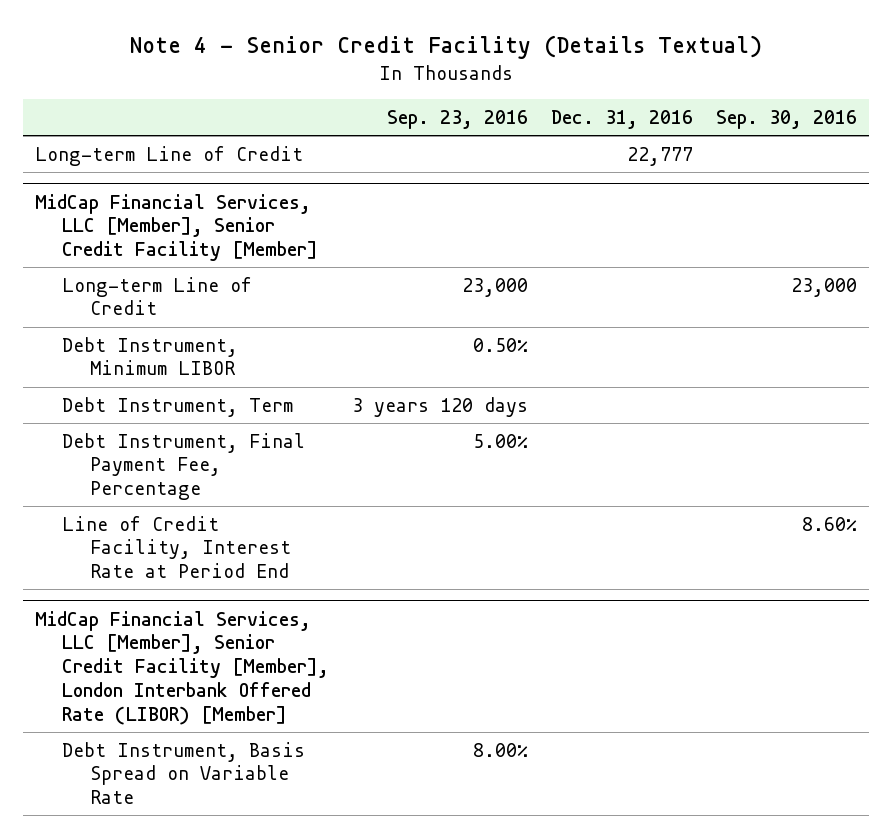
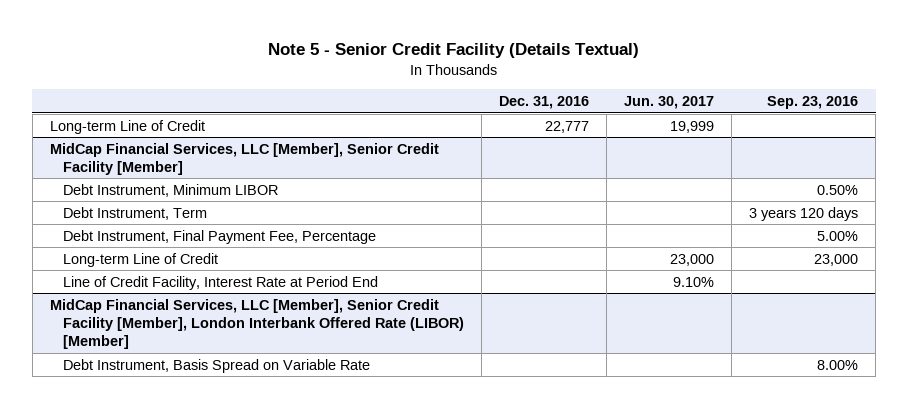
[130,35,763,60] Note 4 - Senior Credit Facility (Details Textual) -> [268,43,640,59] Note 5 - Senior Credit Facility (Details Textual)
[716,109,858,129] Sep. 30, 2016 -> none
none -> [624,96,715,110] Jun. 30, 2017
[62,276,253,316] Long-term Line of Credit -> [63,252,219,267] Long-term Line of Credit

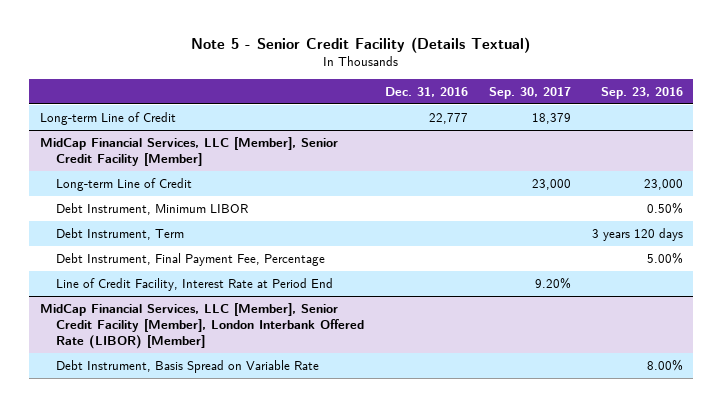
[624,96,715,110] Jun. 30, 2017 -> none
none -> [488,86,571,99] Sep. 30, 2017
[63,252,219,267] Long-term Line of Credit -> [55,177,192,191] Long-term Line of Credit

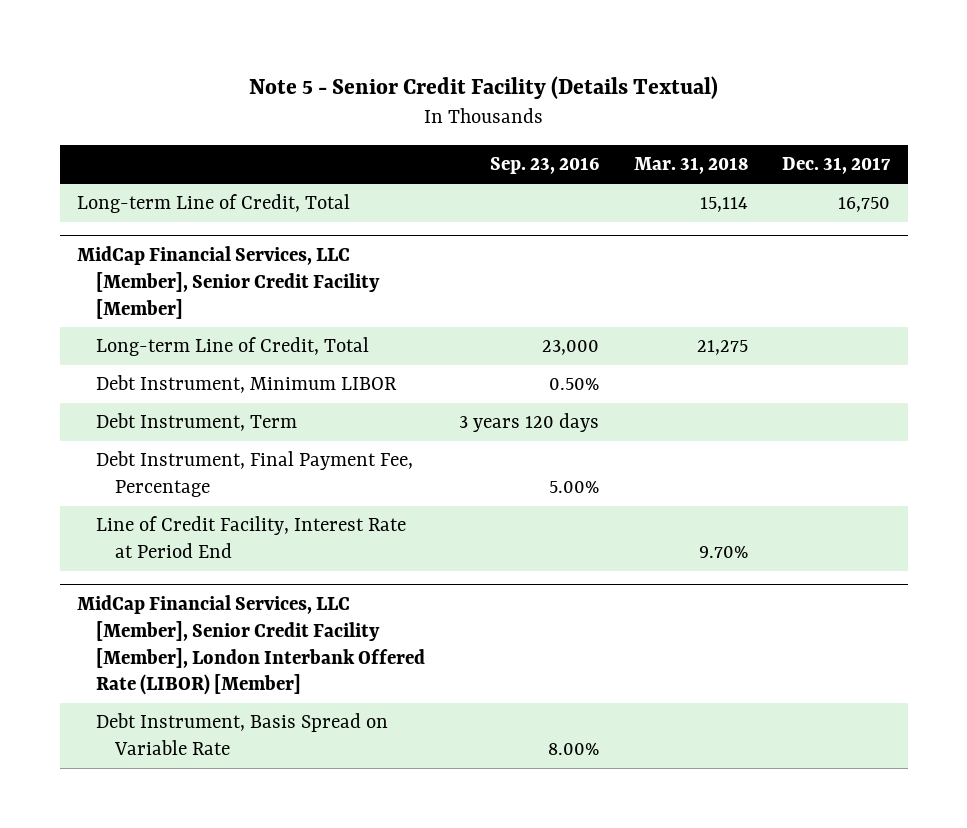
[384,86,468,97] Dec. 31, 2016 -> none
[488,86,571,99] Sep. 30, 2017 -> none
none -> [633,157,748,175] Mar. 31, 2018
none -> [782,157,892,175] Dec. 31, 2017
[39,111,176,125] Long-term Line of Credit -> [76,194,350,214] Long-term Line of Credit, Total
[55,177,192,191] Long-term Line of Credit -> [95,337,369,357] Long-term Line of Credit, Total

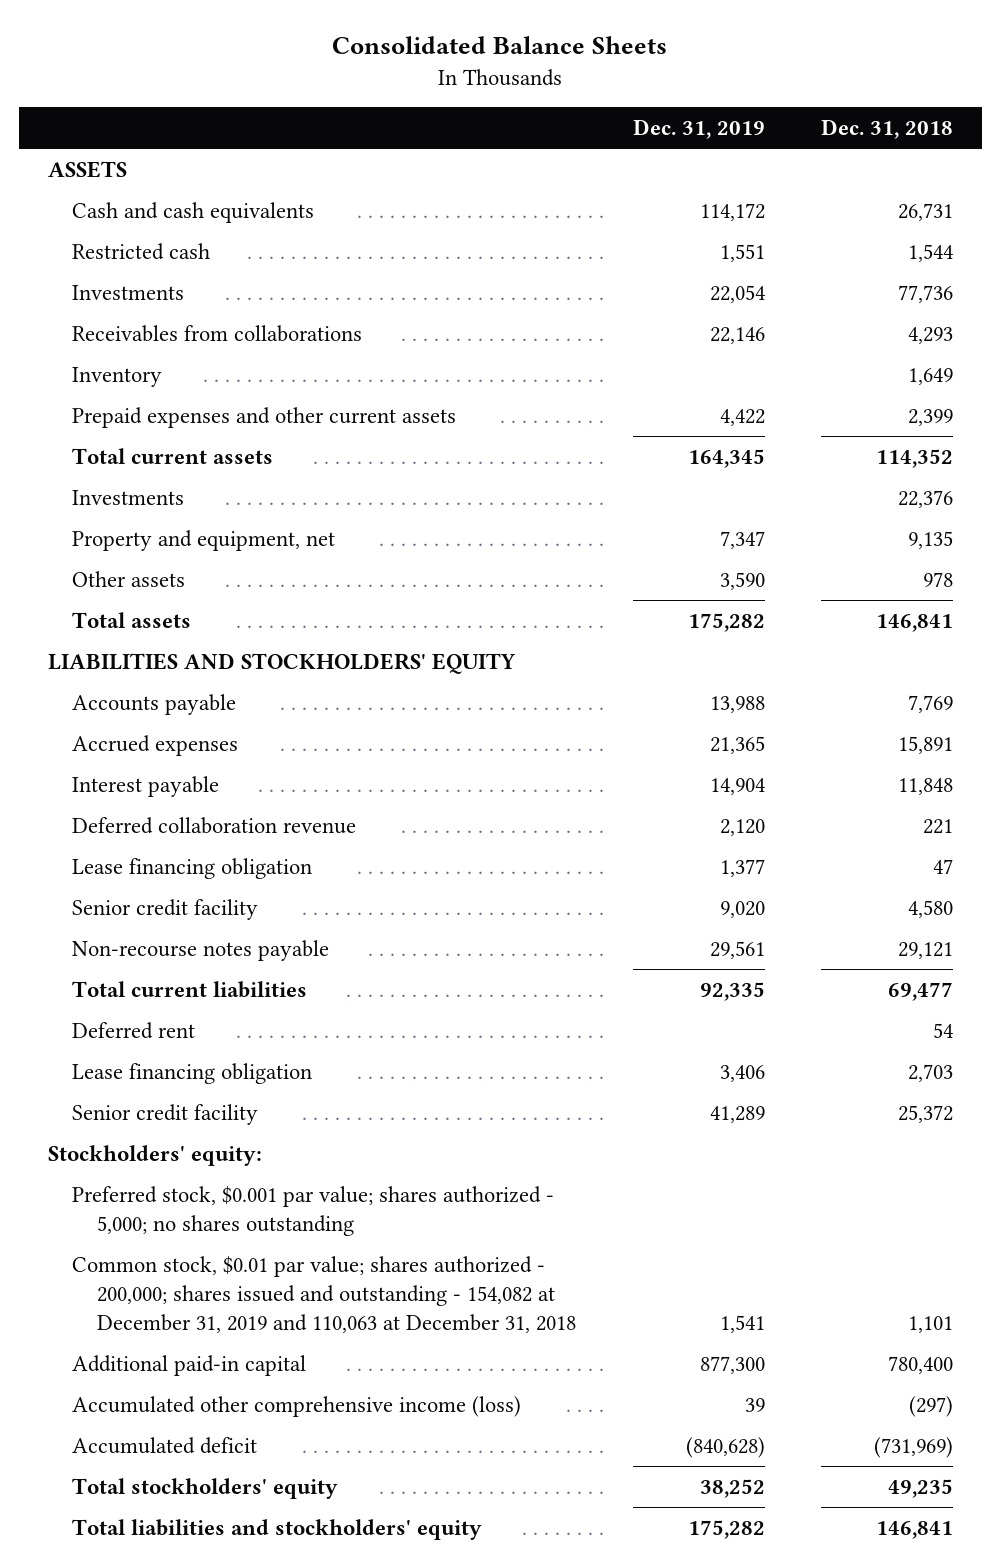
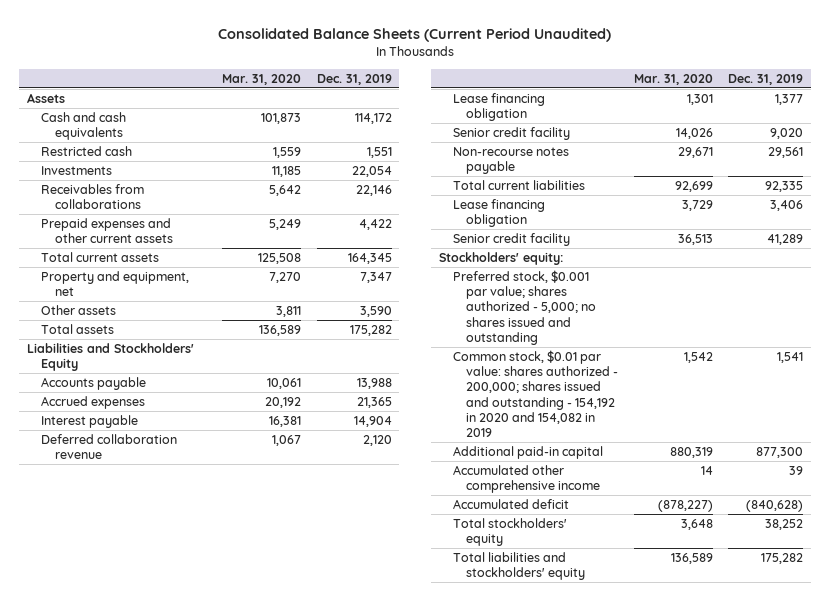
[332,36,668,55] Consolidated Balance Sheets -> [218,28,612,43] Consolidated Balance Sheets (Current Period Unaudited)
[821,119,954,140] Dec. 31, 2018 -> none
none -> [222,73,302,85] Mar. 31, 2020
[47,160,127,178] ASSETS -> [27,92,66,103] Assets
[72,366,163,387] Inventory -> none
[72,489,185,505] Investments -> none
[47,652,516,674] LIABILITIES AND STOCKHOLDERS' EQUITY -> [27,342,195,372] Liabilities and Stockholders' Equity
[72,1021,196,1039] Deferred rent -> none
[72,1185,555,1236] Preferred stock, $0.001 par value; shares authorized - 5,000; no shares outstanding -> [452,269,597,345] Preferred stock, $0.001 par value; shares authorized - 5,000; no shares issued and outstanding
[72,1255,576,1333] Common stock, $0.01 par value; shares authorized - 200,000; shares issued and outstanding - 154,082 at December 31, 2019 and 110,063 at December 31, 2018 -> [452,349,619,438] Common stock, $0.01 par value: shares authorized - 200,000; shares issued and outstanding - 154,192 in 2020 and 154,082 in 2019
[72,1395,522,1417] Accumulated other comprehensive income (loss) -> [452,464,601,494] Accumulated other comprehensive income

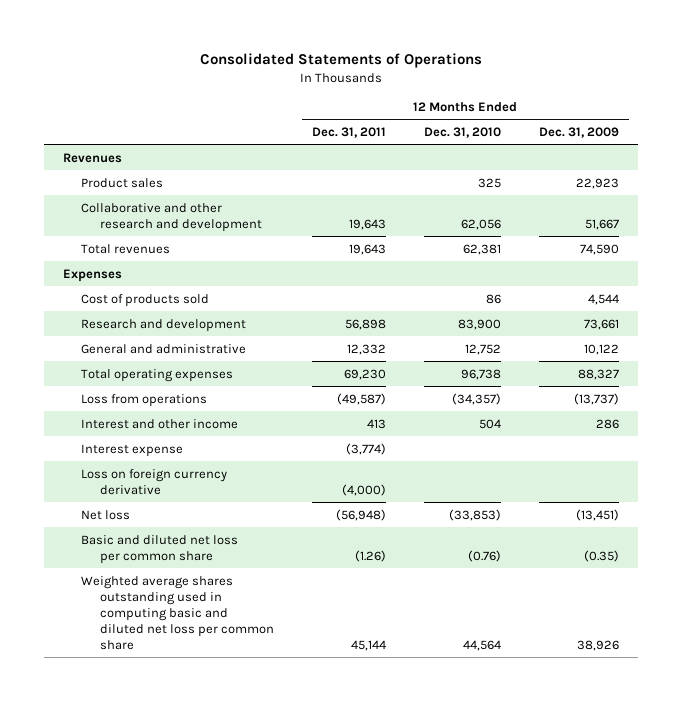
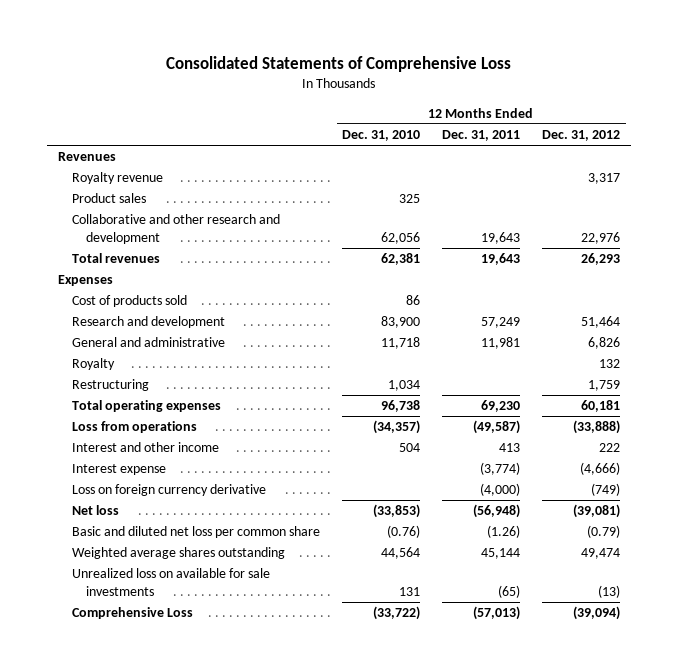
[199,53,482,69] Consolidated Statements of Operations -> [166,56,512,73] Consolidated Statements of Comprehensive Loss
[538,127,619,139] Dec. 31, 2009 -> none
none -> [542,130,621,142] Dec. 31, 2012
none -> [72,172,164,185] Royalty revenue
[344,318,386,330] 56,898 -> [481,317,521,329] 57,249
[346,343,386,355] 12,332 -> [481,337,521,350] 11,981
[464,343,501,355] 12,752 -> [381,337,421,350] 11,718
none -> [72,358,116,371] Royalty
none -> [72,379,150,392] Restructuring
[81,575,274,650] Weighted average shares outstanding used in computing basic and diluted net loss per common share -> [72,547,286,560] Weighted average shares outstanding
none -> [72,568,271,596] Unrealized loss on available for sale investments
none -> [72,607,194,620] Comprehensive Loss

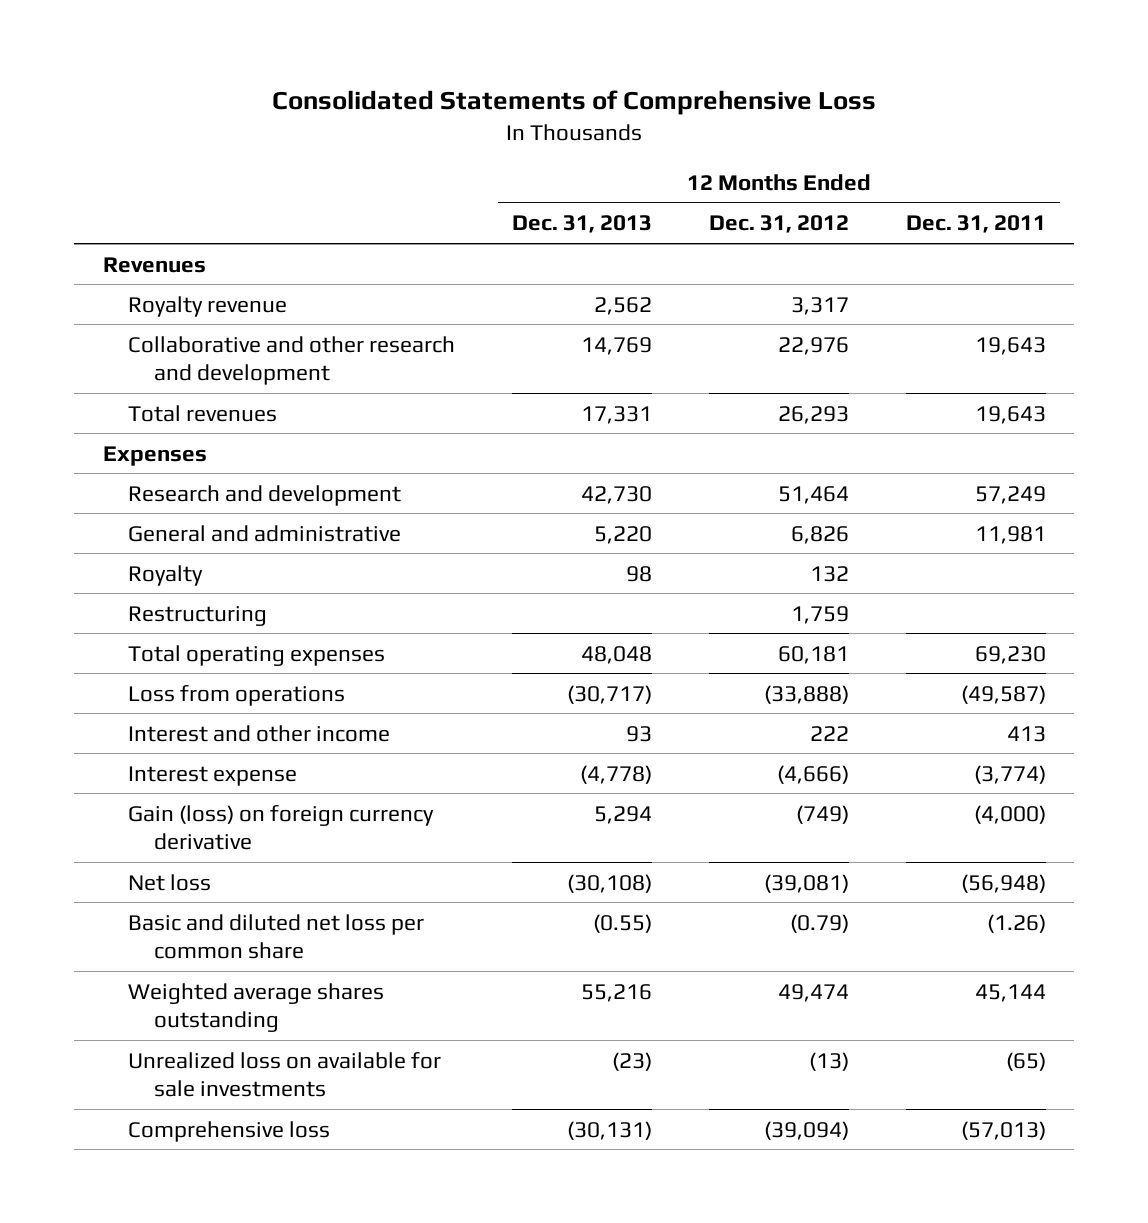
[342,130,421,142] Dec. 31, 2010 -> none
none -> [512,215,653,234] Dec. 31, 2013
[72,193,147,204] Product sales -> none
[72,295,188,308] Cost of products sold -> none
[72,484,267,497] Loss on foreign currency derivative -> [128,804,435,851] Gain (loss) on foreign currency derivative
[72,607,194,620] Comprehensive Loss -> [128,1120,331,1142] Comprehensive loss

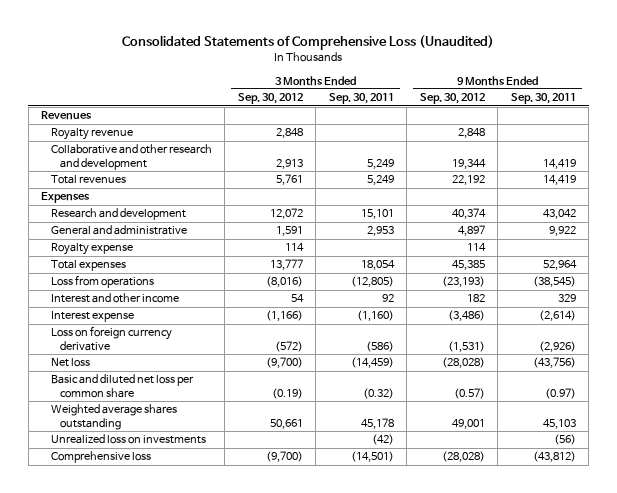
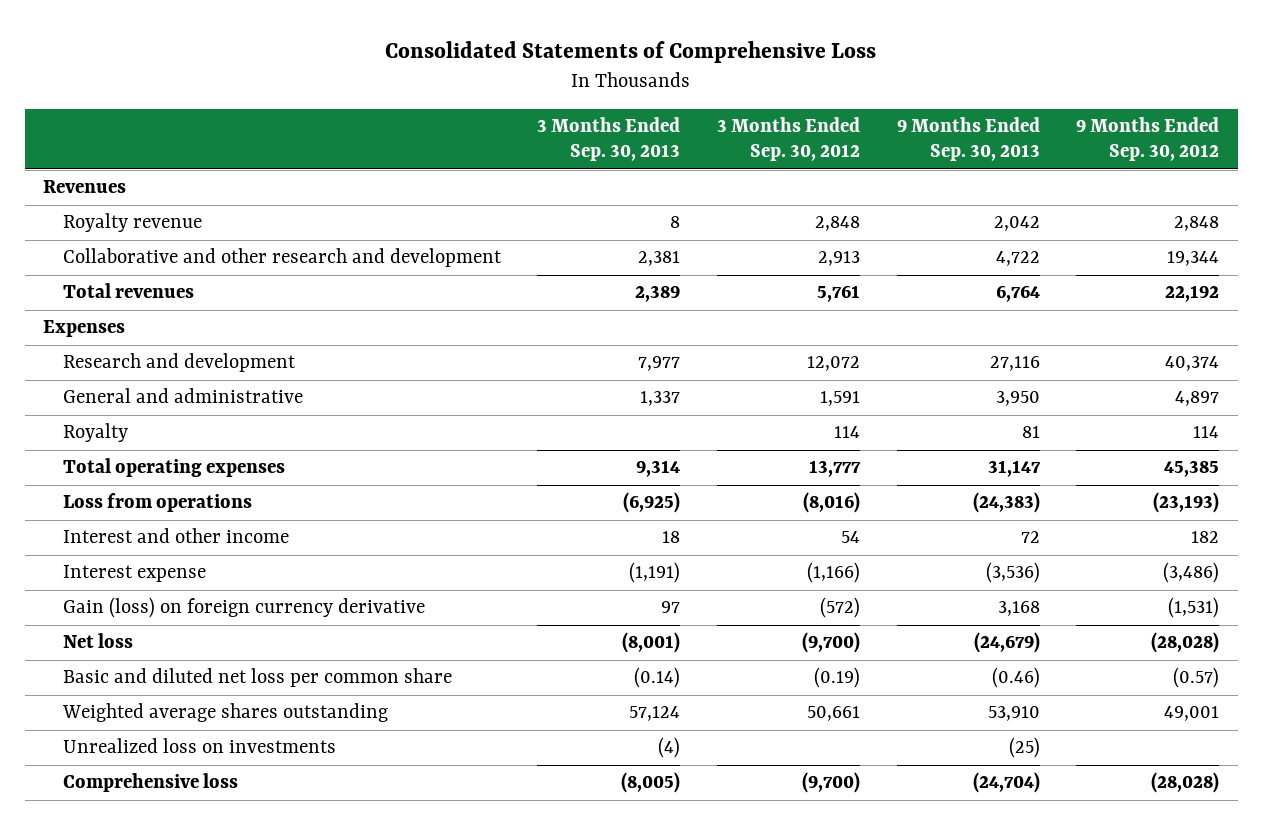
[122,34,495,50] Consolidated Statements of Comprehensive Loss (Unaudited) -> [385,41,877,64] Consolidated Statements of Comprehensive Loss
[328,93,394,105] Sep. 30, 2011 -> none
[510,93,576,105] Sep. 30, 2011 -> none
none -> [537,117,681,162] 3 Months Ended Sep. 30, 2013
none -> [896,117,1040,162] 9 Months Ended Sep. 30, 2013
[50,243,133,256] Royalty expense -> [62,423,128,443] Royalty
[50,260,126,272] Total expenses -> [62,458,285,478] Total operating expenses
[50,326,172,351] Loss on foreign currency derivative -> [62,597,425,619] Gain (loss) on foreign currency derivative

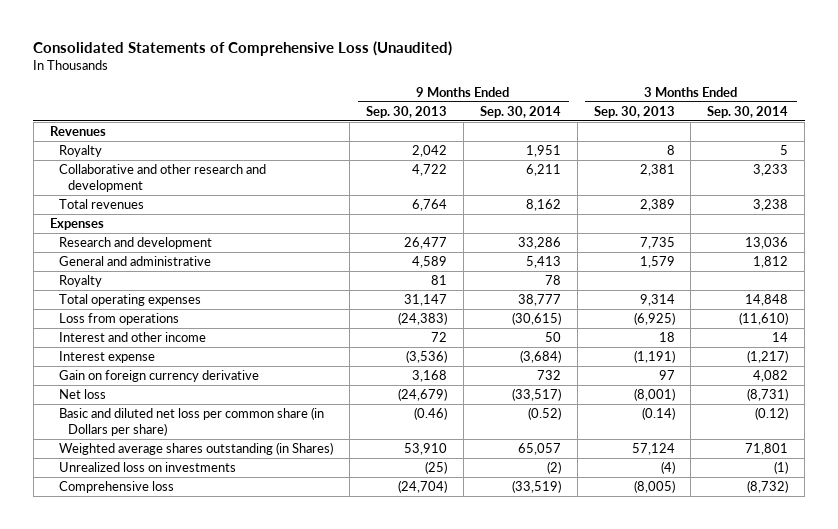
[385,41,877,64] Consolidated Statements of Comprehensive Loss -> [33,41,453,57] Consolidated Statements of Comprehensive Loss (Unaudited)
[716,117,860,162] 3 Months Ended Sep. 30, 2012 -> none
[1076,117,1220,162] 9 Months Ended Sep. 30, 2012 -> none
none -> [479,105,561,118] Sep. 30, 2014
none -> [707,105,789,118] Sep. 30, 2014
[62,213,202,233] Royalty revenue -> [59,145,103,158] Royalty
[638,356,681,372] 7,977 -> [639,237,675,250] 7,735
[989,356,1040,372] 27,116 -> [403,237,447,250] 26,477
[640,391,681,407] 1,337 -> [639,256,675,269] 1,579
[995,391,1040,407] 3,950 -> [411,256,447,269] 4,589
[62,597,425,619] Gain (loss) on foreign currency derivative -> [59,370,260,383] Gain on foreign currency derivative
[62,668,452,688] Basic and diluted net loss per common share -> [59,407,325,436] Basic and diluted net loss per common share (in Dollars per share)
[61,703,388,723] Weighted average shares outstanding -> [59,442,334,456] Weighted average shares outstanding (in Shares)

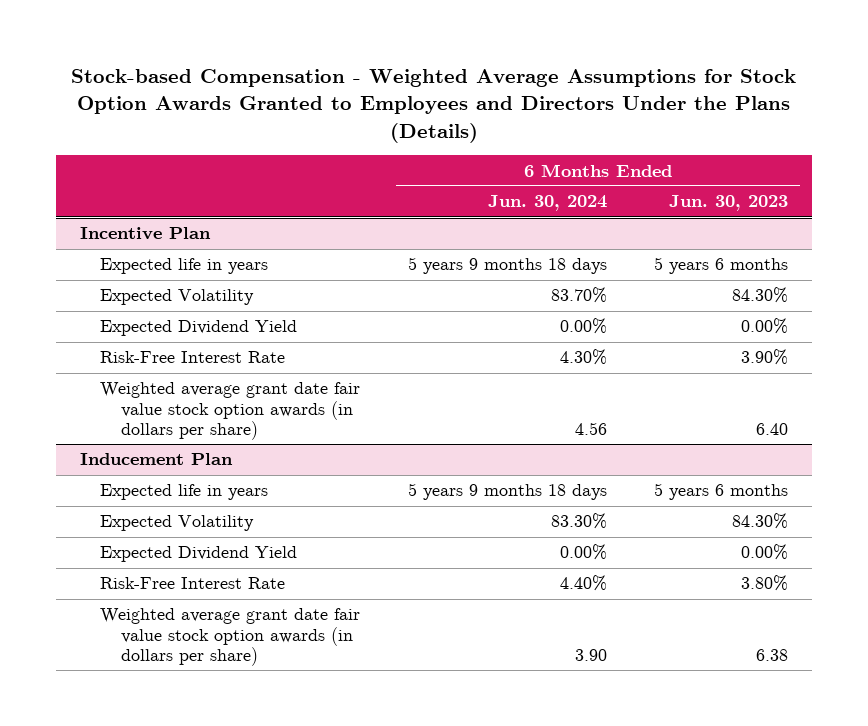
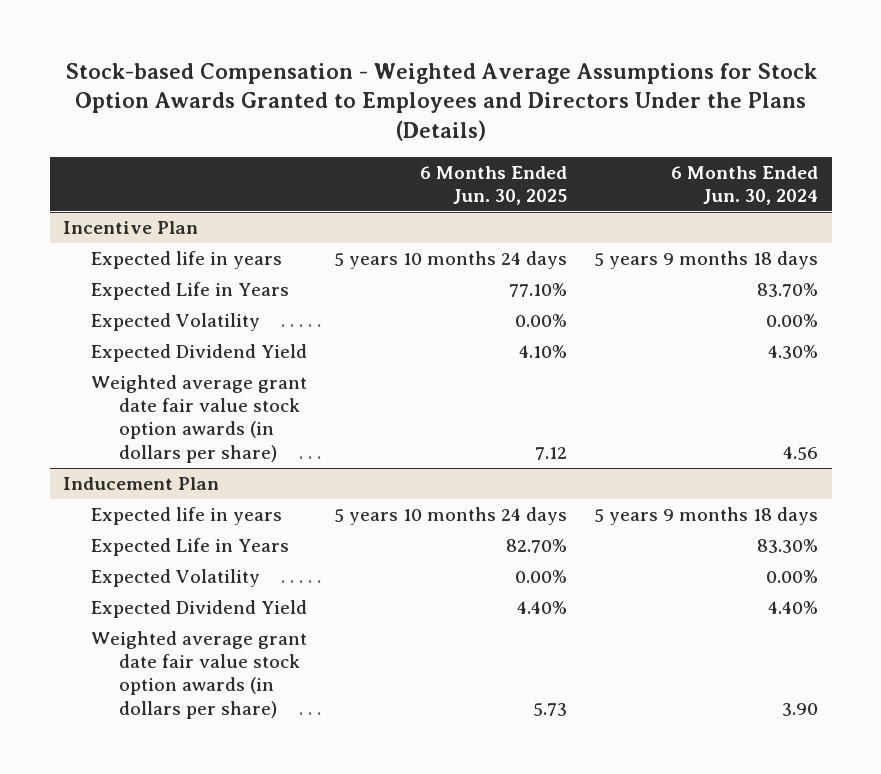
[669,195,789,212] Jun. 30, 2023 -> none
none -> [420,165,568,205] 6 Months Ended Jun. 30, 2025
[100,351,286,364] Risk-Free Interest Rate -> none
none -> [90,281,289,300] Expected Life in Years
[550,287,607,304] 83.70% -> [766,313,819,327] 0.00%
[559,318,607,335] 0.00% -> [768,344,819,359] 4.30%
[100,577,286,590] Risk-Free Interest Rate -> none
none -> [90,537,289,556] Expected Life in Years
[550,513,607,530] 83.30% -> [766,569,819,583] 0.00%
[559,544,607,561] 0.00% -> [768,600,819,614] 4.40%

